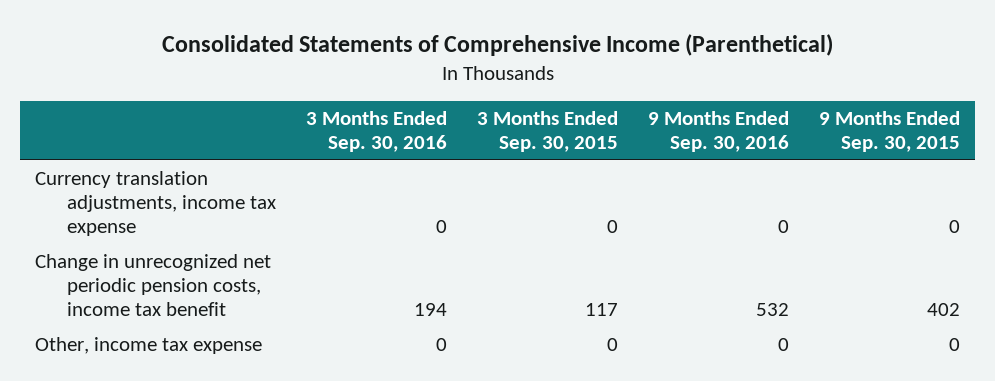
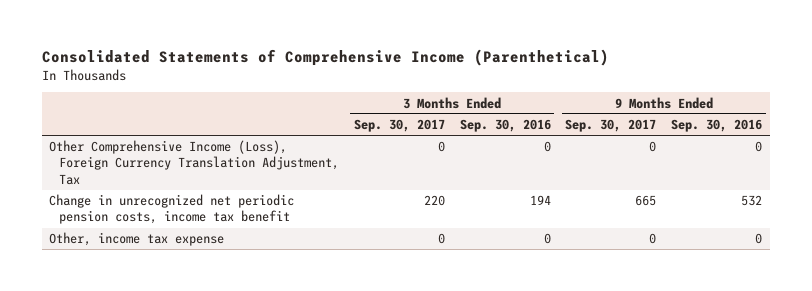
[477,111,619,153] 3 Months Ended Sep. 30, 2015 -> none
[819,111,961,153] 9 Months Ended Sep. 30, 2015 -> none
none -> [353,118,445,132] Sep. 30, 2017
none -> [565,118,657,132] Sep. 30, 2017
[34,171,277,237] Currency translation adjustments, income tax expense -> [49,140,339,185] Other Comprehensive Income (Loss), Foreign Currency Translation Adjustment, Tax

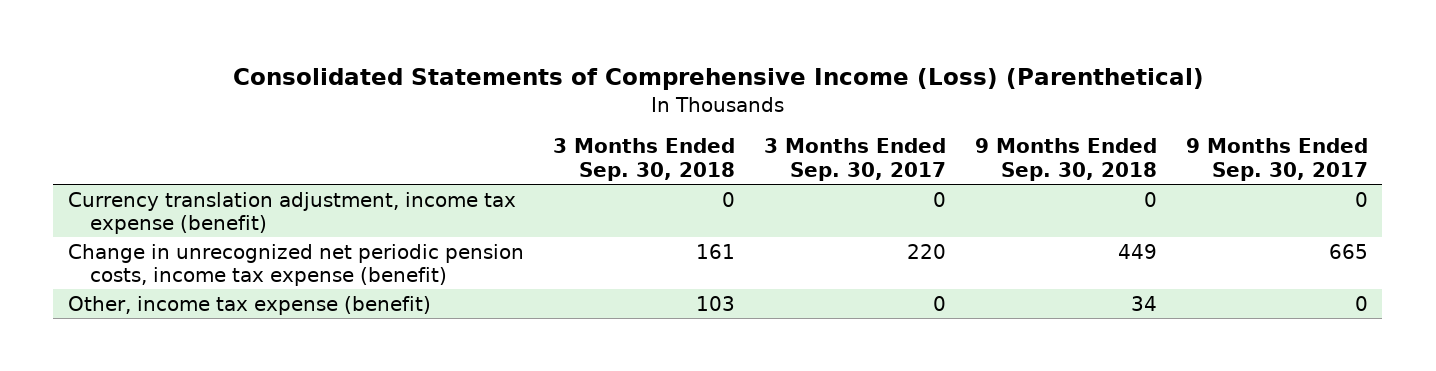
[41,49,609,67] Consolidated Statements of Comprehensive Income (Parenthetical) -> [232,67,1204,90] Consolidated Statements of Comprehensive Income (Loss) (Parenthetical)
[459,118,551,132] Sep. 30, 2016 -> none
[671,118,763,132] Sep. 30, 2016 -> none
none -> [552,138,735,182] 3 Months Ended Sep. 30, 2018
none -> [974,138,1157,182] 9 Months Ended Sep. 30, 2018
[49,140,339,185] Other Comprehensive Income (Loss), Foreign Currency Translation Adjustment, Tax -> [67,191,516,235] Currency translation adjustment, income tax expense (benefit)
[49,194,295,225] Change in unrecognized net periodic pension costs, income tax benefit -> [67,243,524,287] Change in unrecognized net periodic pension costs, income tax expense (benefit)
[49,232,225,247] Other, income tax expense -> [67,295,431,315] Other, income tax expense (benefit)

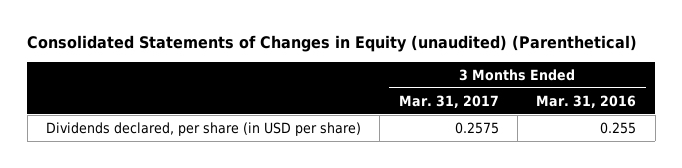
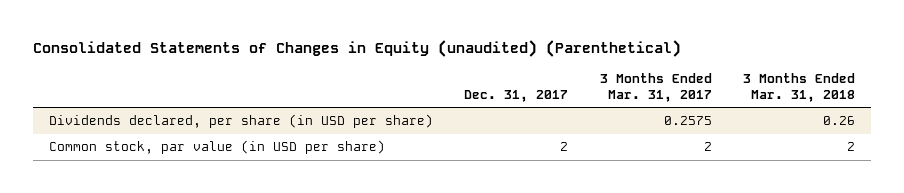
[536,94,637,108] Mar. 31, 2016 -> none
none -> [464,89,569,102] Dec. 31, 2017
none -> [742,73,855,102] 3 Months Ended Mar. 31, 2018
none -> [48,140,385,155] Common stock, par value (in USD per share)

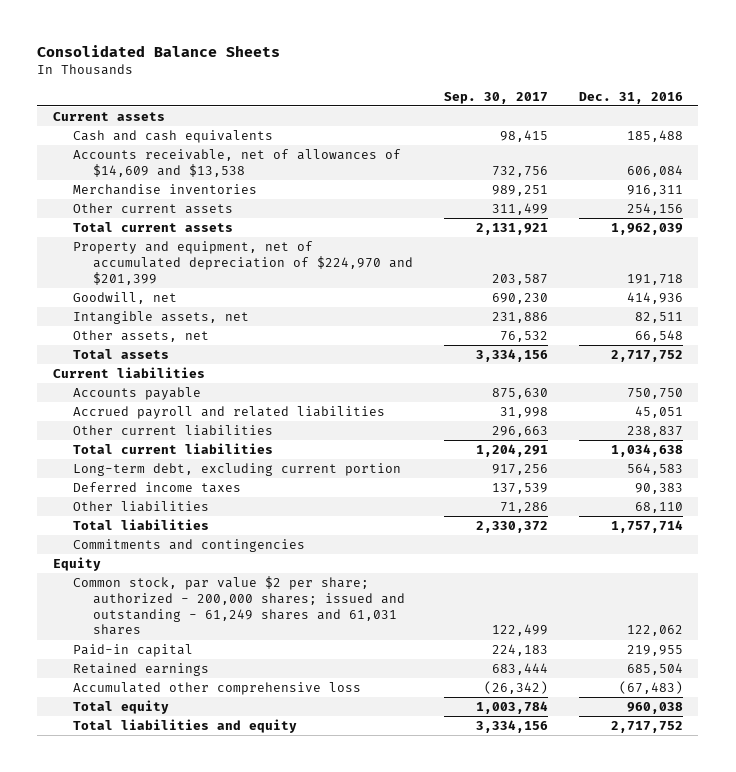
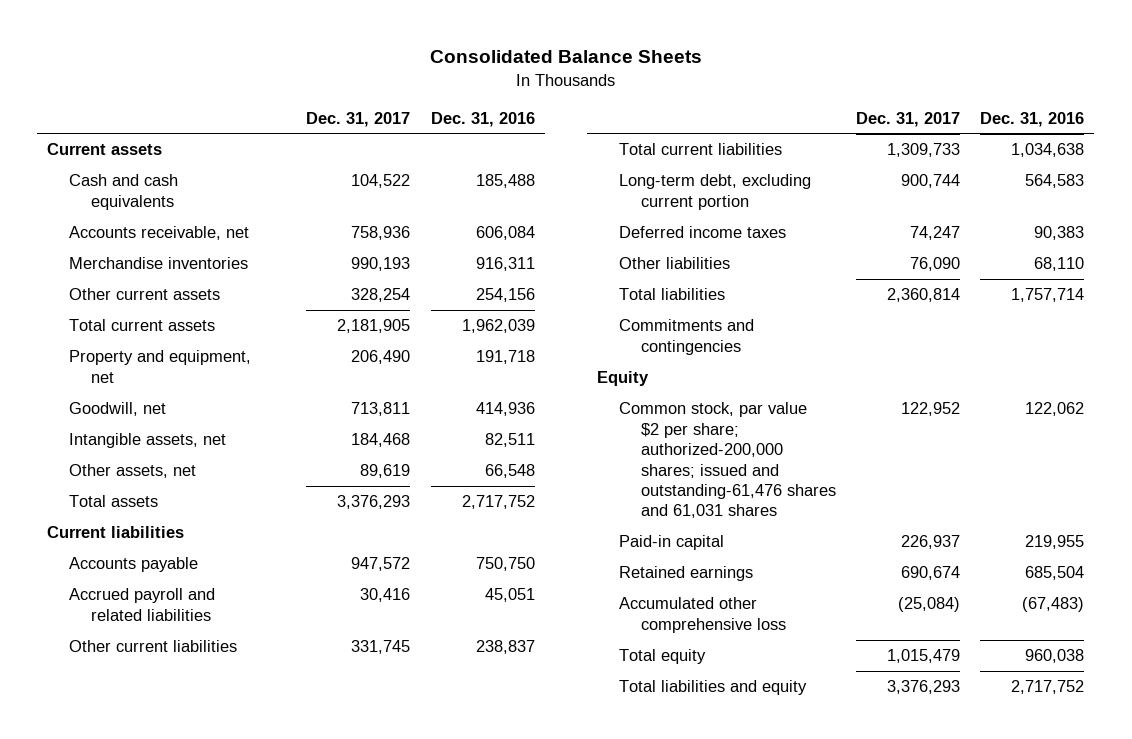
[443,91,548,104] Sep. 30, 2017 -> none
none -> [306,111,411,127] Dec. 31, 2017
[72,149,401,177] Accounts receivable, net of allowances of $14,609 and $13,538 -> [69,226,250,241] Accounts receivable, net
[72,241,413,285] Property and equipment, net of accumulated depreciation of $224,970 and $201,399 -> [69,350,252,383] Property and equipment, net
[72,576,405,636] Common stock, par value $2 per share; authorized - 200,000 shares; issued and outstanding - 61,249 shares and 61,031 shares -> [618,402,836,519] Common stock, par value $2 per share; authorized-200,000 shares; issued and outstanding-61,476 shares and 61,031 shares

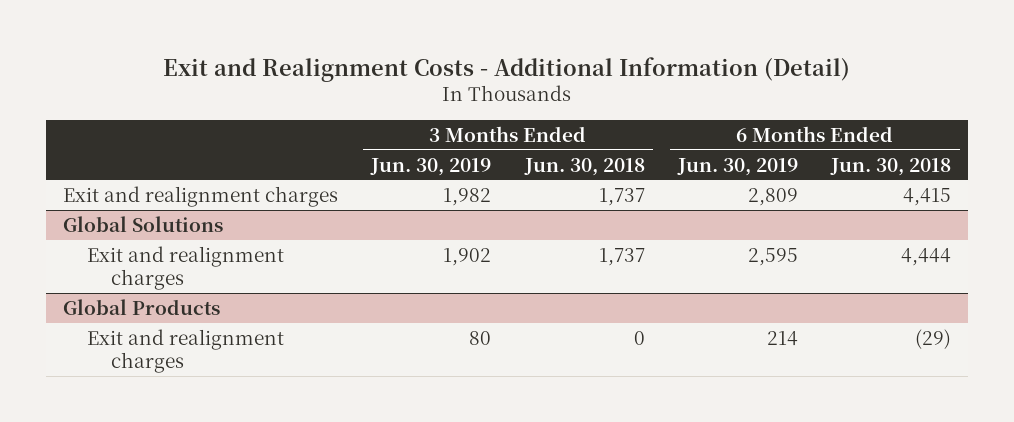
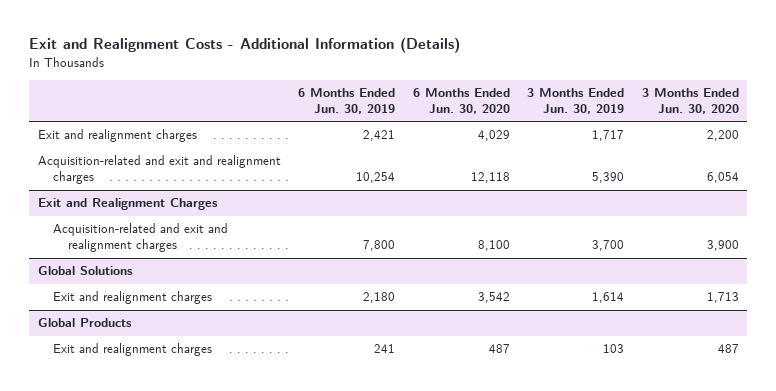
[163,56,851,82] Exit and Realignment Costs - Additional Information (Detail) -> [28,37,460,54] Exit and Realignment Costs - Additional Information (Details)
[523,157,645,176] Jun. 30, 2018 -> none
[830,157,952,176] Jun. 30, 2018 -> none
none -> [412,87,510,114] 6 Months Ended Jun. 30, 2020
none -> [641,87,739,114] 3 Months Ended Jun. 30, 2020
[443,187,492,206] 1,982 -> [592,130,625,142] 1,717
[748,187,799,206] 2,809 -> [363,130,396,142] 2,421
none -> [37,155,281,185] Acquisition-related and exit and realignment charges
none -> [37,198,218,211] Exit and Realignment Charges
none -> [52,223,228,253] Acquisition-related and exit and realignment charges
[443,247,492,266] 1,902 -> [592,292,625,304] 1,614
[748,247,799,266] 2,595 -> [363,292,396,304] 2,180
[469,330,492,345] 80 -> [603,344,625,354] 103
[767,330,799,346] 214 -> [374,344,396,354] 241

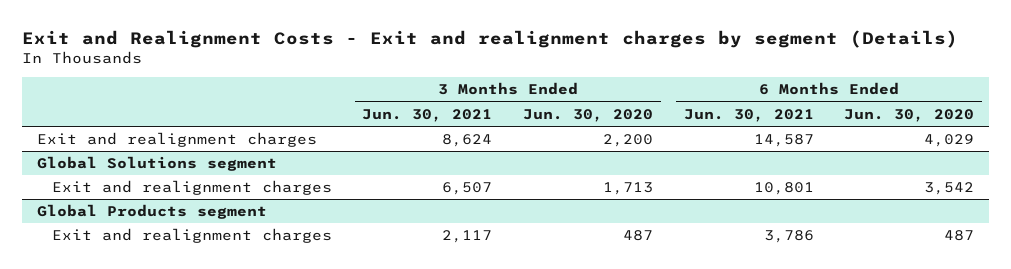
[28,37,460,54] Exit and Realignment Costs - Additional Information (Details) -> [21,29,958,48] Exit and Realignment Costs - Exit and realignment charges by segment (Details)
[298,87,396,114] 6 Months Ended Jun. 30, 2019 -> none
[527,87,625,114] 3 Months Ended Jun. 30, 2019 -> none
none -> [362,108,493,122] Jun. 30, 2021
none -> [683,108,814,122] Jun. 30, 2021
[37,155,281,185] Acquisition-related and exit and realignment charges -> none
[37,198,218,211] Exit and Realignment Charges -> none
[52,223,228,253] Acquisition-related and exit and realignment charges -> none
[37,266,133,276] Global Solutions -> [36,156,277,172] Global Solutions segment
[37,318,132,328] Global Products -> [36,204,267,220] Global Products segment

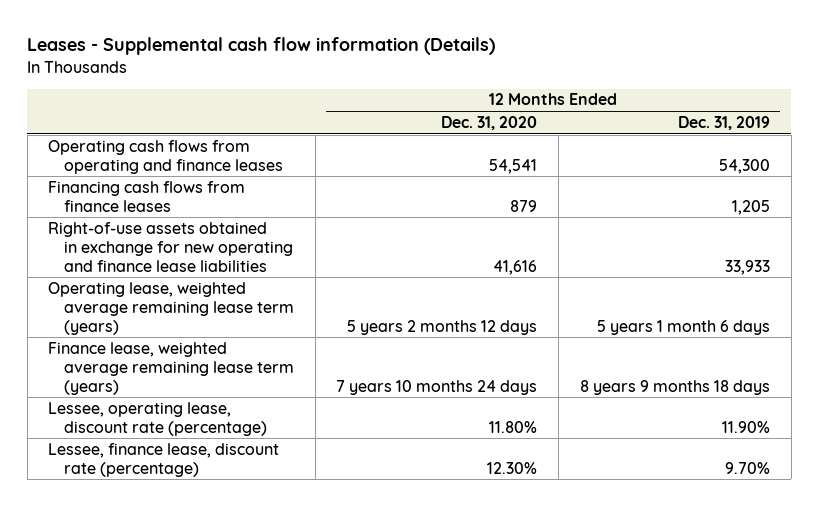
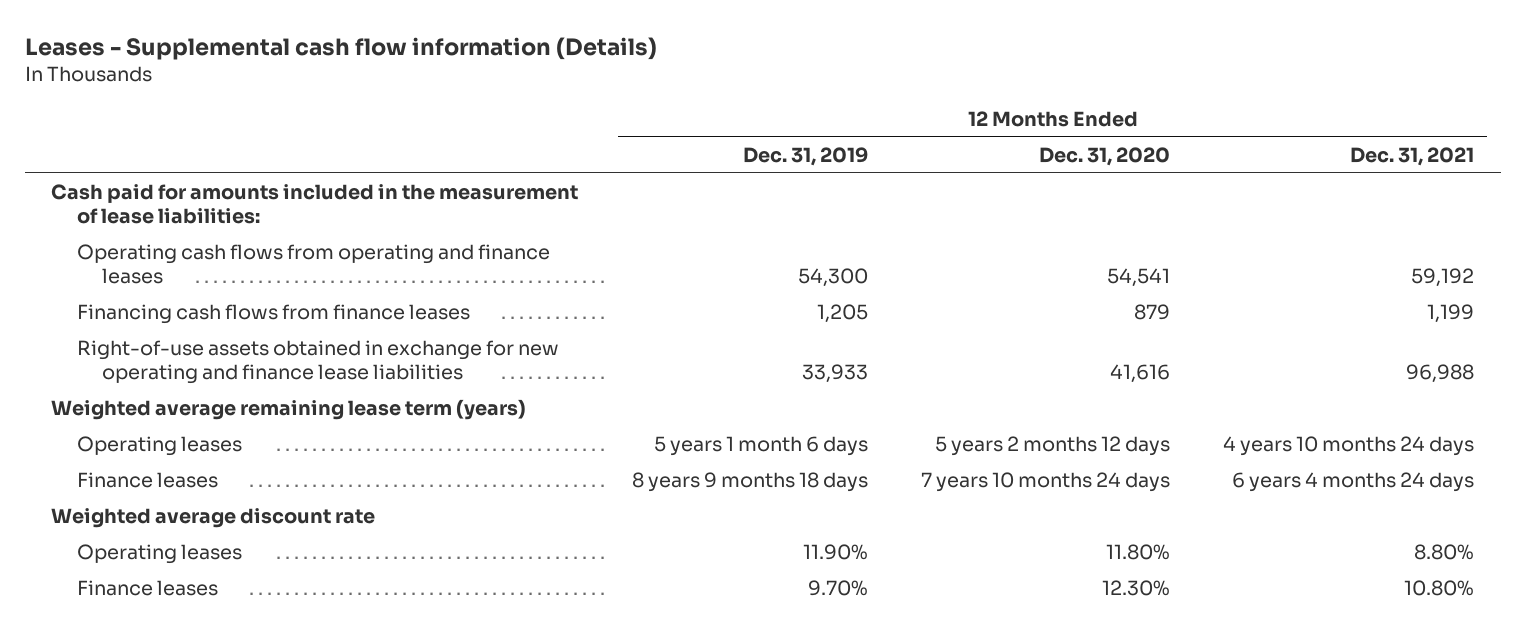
none -> [1349,146,1474,166] Dec. 31, 2021
none -> [51,184,579,225] Cash paid for amounts included in the measurement of lease liabilities:
none -> [51,399,527,421] Weighted average remaining lease term (years)
[48,281,294,335] Operating lease, weighted average remaining lease term (years) -> [76,436,242,457] Operating leases
[48,341,294,395] Finance lease, weighted average remaining lease term (years) -> [76,472,218,489] Finance leases
none -> [51,508,376,529] Weighted average discount rate
[48,401,267,436] Lessee, operating lease, discount rate (percentage) -> [76,544,242,565] Operating leases
[48,442,280,477] Lessee, finance lease, discount rate (percentage) -> [76,580,218,597] Finance leases

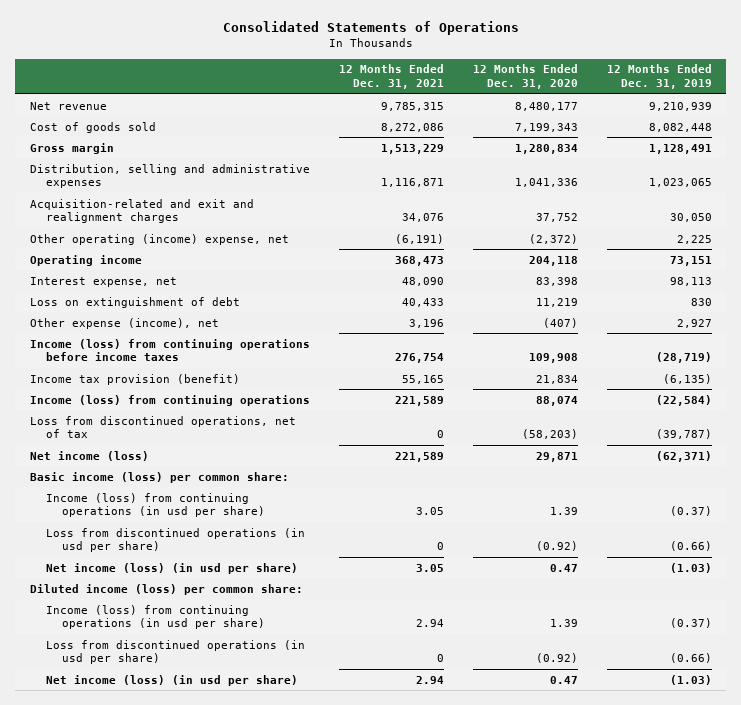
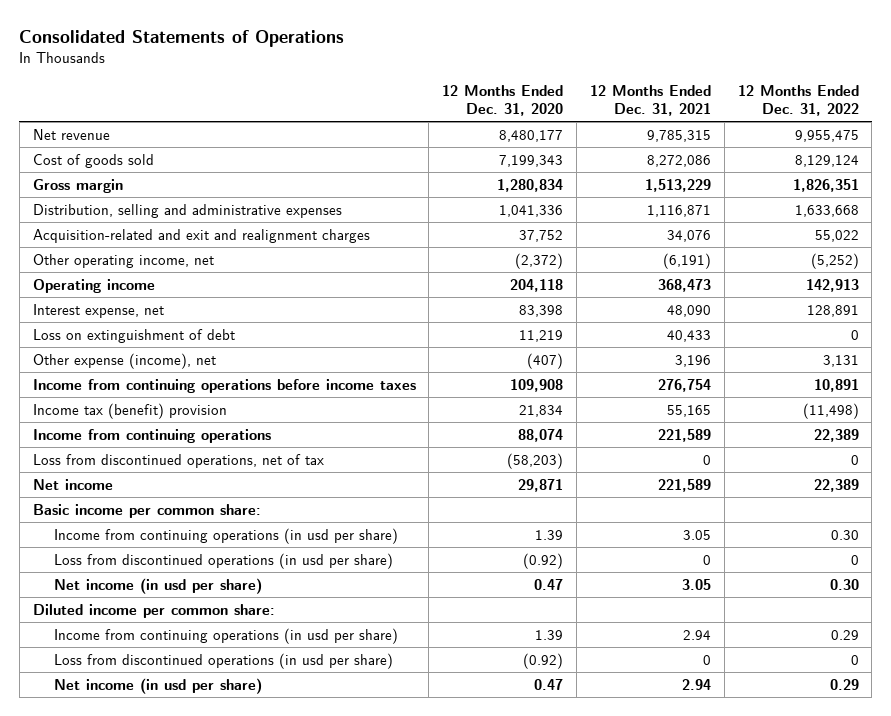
[606,64,712,90] 12 Months Ended Dec. 31, 2019 -> none
none -> [737,85,859,117] 12 Months Ended Dec. 31, 2022
[29,233,289,245] Other operating (income) expense, net -> [32,253,214,268] Other operating income, net
[29,338,310,362] Income (loss) from continuing operations before income taxes -> [32,378,416,393] Income from continuing operations before income taxes
[29,373,240,385] Income tax provision (benefit) -> [32,402,227,419] Income tax (benefit) provision
[29,394,310,406] Income (loss) from continuing operations -> [32,428,271,443] Income from continuing operations
[29,450,149,461] Net income (loss) -> [32,478,113,490] Net income
[29,471,289,483] Basic income (loss) per common share: -> [32,503,261,518] Basic income per common share:
[45,492,266,518] Income (loss) from continuing operations (in usd per share) -> [54,527,399,544] Income from continuing operations (in usd per share)
[45,562,298,574] Net income (loss) (in usd per share) -> [54,577,263,594] Net income (in usd per share)
[29,583,303,595] Diluted income (loss) per common share: -> [32,603,275,618] Diluted income per common share:
[45,604,266,630] Income (loss) from continuing operations (in usd per share) -> [54,627,399,644] Income from continuing operations (in usd per share)
[45,674,298,686] Net income (loss) (in usd per share) -> [54,677,263,694] Net income (in usd per share)

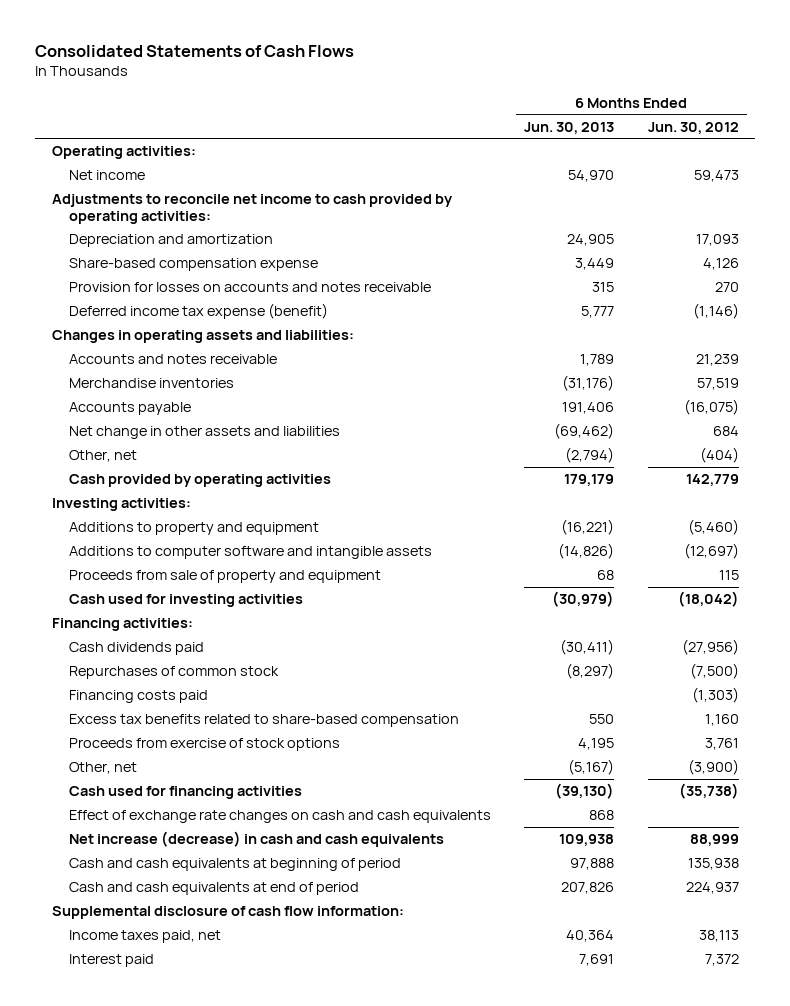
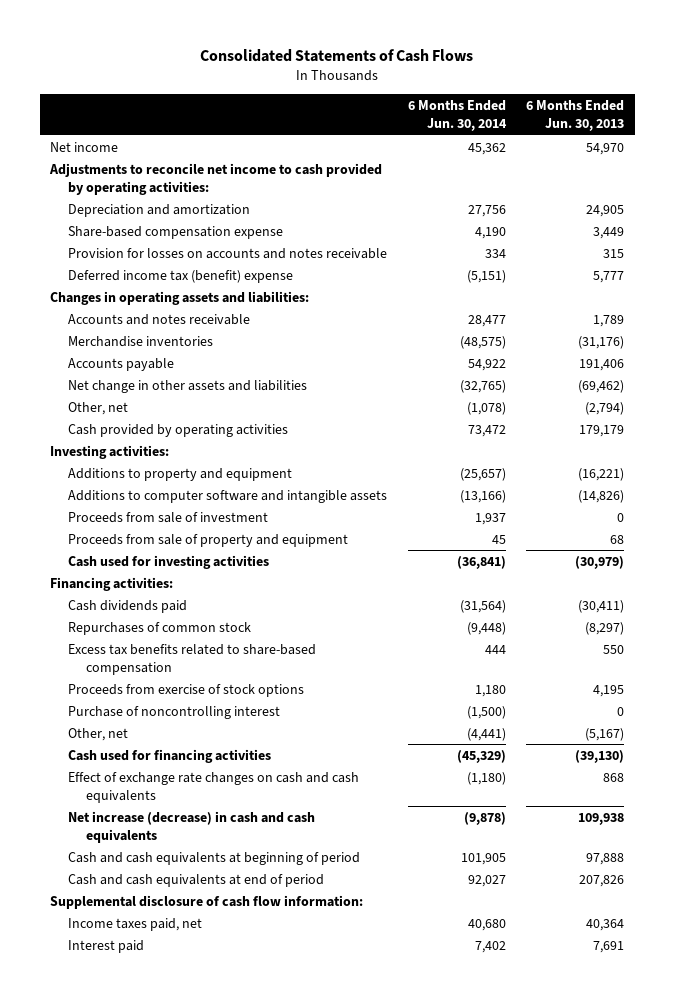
[647,121,739,134] Jun. 30, 2012 -> none
none -> [407,100,507,132] 6 Months Ended Jun. 30, 2014
[51,146,196,160] Operating activities: -> none
[69,303,329,320] Deferred income tax expense (benefit) -> [67,269,293,283] Deferred income tax (benefit) expense
none -> [67,511,268,523] Proceeds from sale of investment
[69,690,209,704] Financing costs paid -> none
none -> [67,705,280,719] Purchase of noncontrolling interest

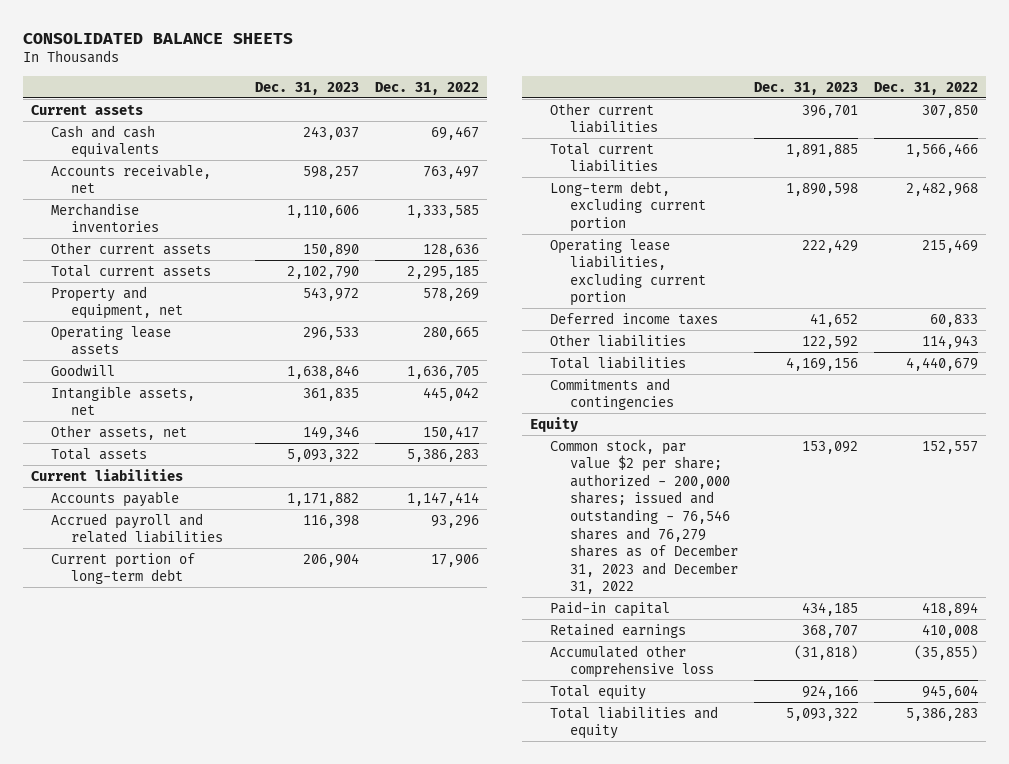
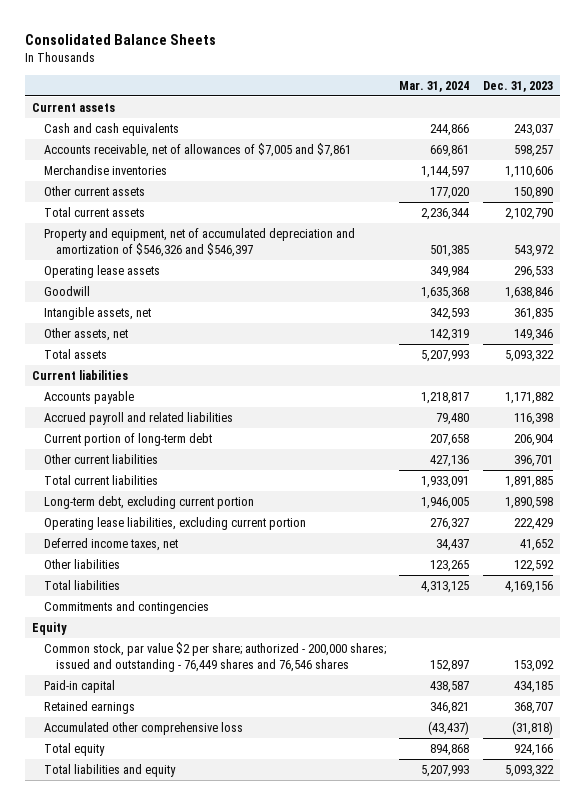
[22,32,293,44] CONSOLIDATED BALANCE SHEETS -> [25,33,217,45] Consolidated Balance Sheets
[375,81,480,95] Dec. 31, 2022 -> none
none -> [399,80,470,92] Mar. 31, 2024
[50,163,211,194] Accounts receivable, net -> [43,142,351,157] Accounts receivable, net of allowances of $7,005 and $7,861
[50,285,183,320] Property and equipment, net -> [43,227,355,257] Property and equipment, net of accumulated depreciation and amortization of $546,326 and $546,397
[549,311,718,325] Deferred income taxes -> [43,537,178,551] Deferred income taxes, net
[549,438,738,595] Common stock, par value $2 per share; authorized - 200,000 shares; issued and outstanding - 76,546 shares and 76,279 shares as of December 31, 2023 and December 31, 2022 -> [43,641,386,672] Common stock, par value $2 per share; authorized - 200,000 shares; issued and outstanding - 76,449 shares and 76,546 shares

